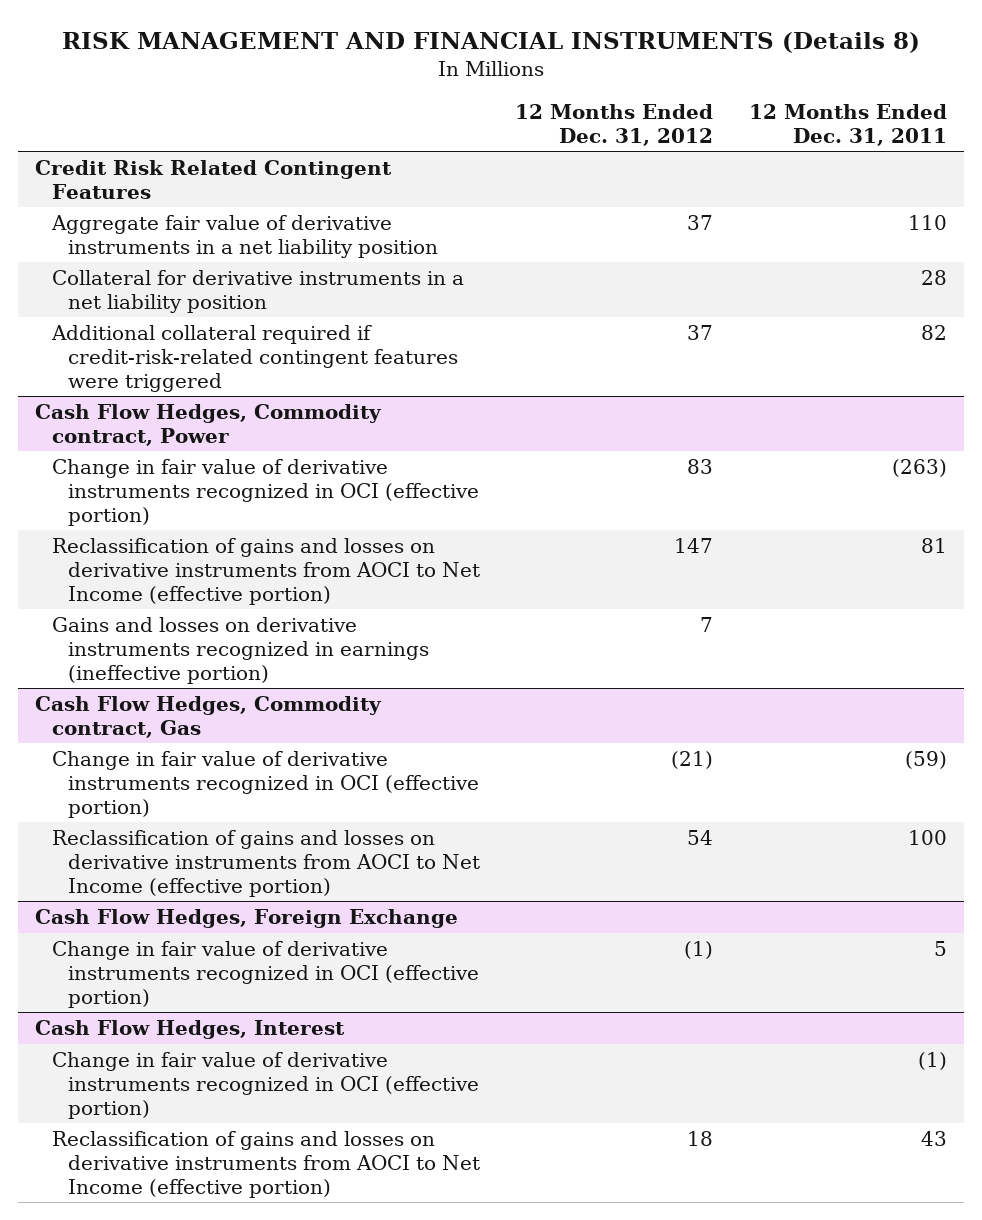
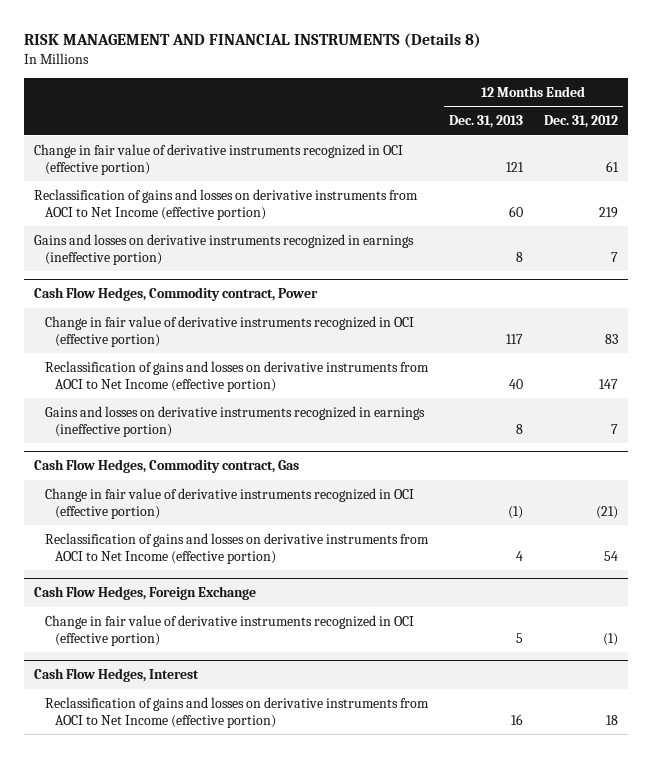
[748,104,947,146] 12 Months Ended Dec. 31, 2011 -> none
none -> [448,115,523,129] Dec. 31, 2013
[35,160,393,199] Credit Risk Related Contingent Features -> none
[50,215,438,258] Aggregate fair value of derivative instruments in a net liability position -> none
[51,270,464,313] Collateral for derivative instruments in a net liability position -> none
[50,325,458,392] Additional collateral required if credit-risk-related contingent features were triggered -> none
none -> [34,143,404,175] Change in fair value of derivative instruments recognized in OCI (effective portion)
none -> [34,188,419,220] Reclassification of gains and losses on derivative instruments from AOCI to Net Income (effective portion)
none -> [34,233,415,265] Gains and losses on derivative instruments recognized in earnings (ineffective portion)
[51,1052,479,1119] Change in fair value of derivative instruments recognized in OCI (effective portion) -> none

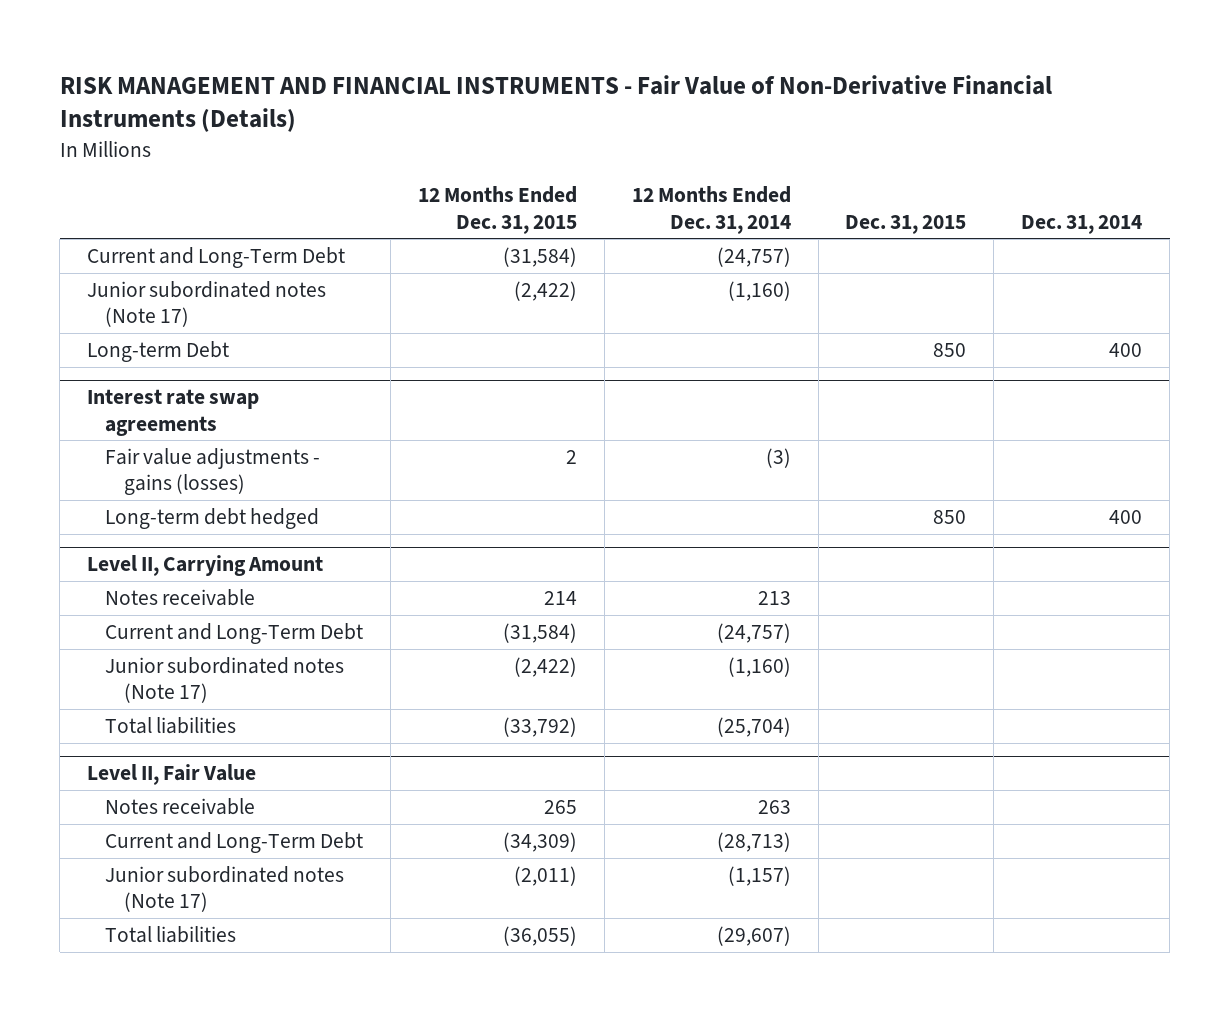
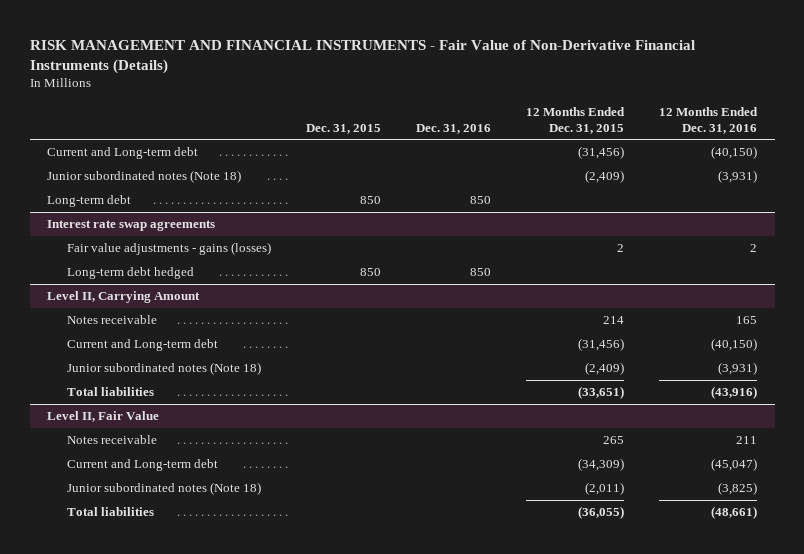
[631,186,791,234] 12 Months Ended Dec. 31, 2014 -> none
[1021,214,1143,234] Dec. 31, 2014 -> none
none -> [415,123,491,134] Dec. 31, 2016
none -> [659,107,759,134] 12 Months Ended Dec. 31, 2016
[87,247,346,269] Current and Long-Term Debt -> [47,147,199,160] Current and Long-term debt
[503,247,578,268] (31,584) -> [578,146,625,160] (31,456)
[87,281,327,328] Junior subordinated notes (Note 17) -> [47,170,242,184] Junior subordinated notes (Note 18)
[514,281,578,302] (2,422) -> [585,170,625,184] (2,409)
[87,341,230,363] Long-term Debt -> [47,195,132,208] Long-term debt
[105,623,364,645] Current and Long-Term Debt -> [66,339,218,352] Current and Long-term debt
[503,623,578,644] (31,584) -> [578,338,625,352] (31,456)
[105,657,345,704] Junior subordinated notes (Note 17) -> [66,362,261,376] Junior subordinated notes (Note 18)
[514,657,578,678] (2,422) -> [585,362,625,376] (2,409)
[503,717,578,738] (33,792) -> [578,386,625,400] (33,651)
[105,832,364,854] Current and Long-Term Debt -> [66,459,218,472] Current and Long-term debt
[105,866,345,913] Junior subordinated notes (Note 17) -> [66,482,261,496] Junior subordinated notes (Note 18)

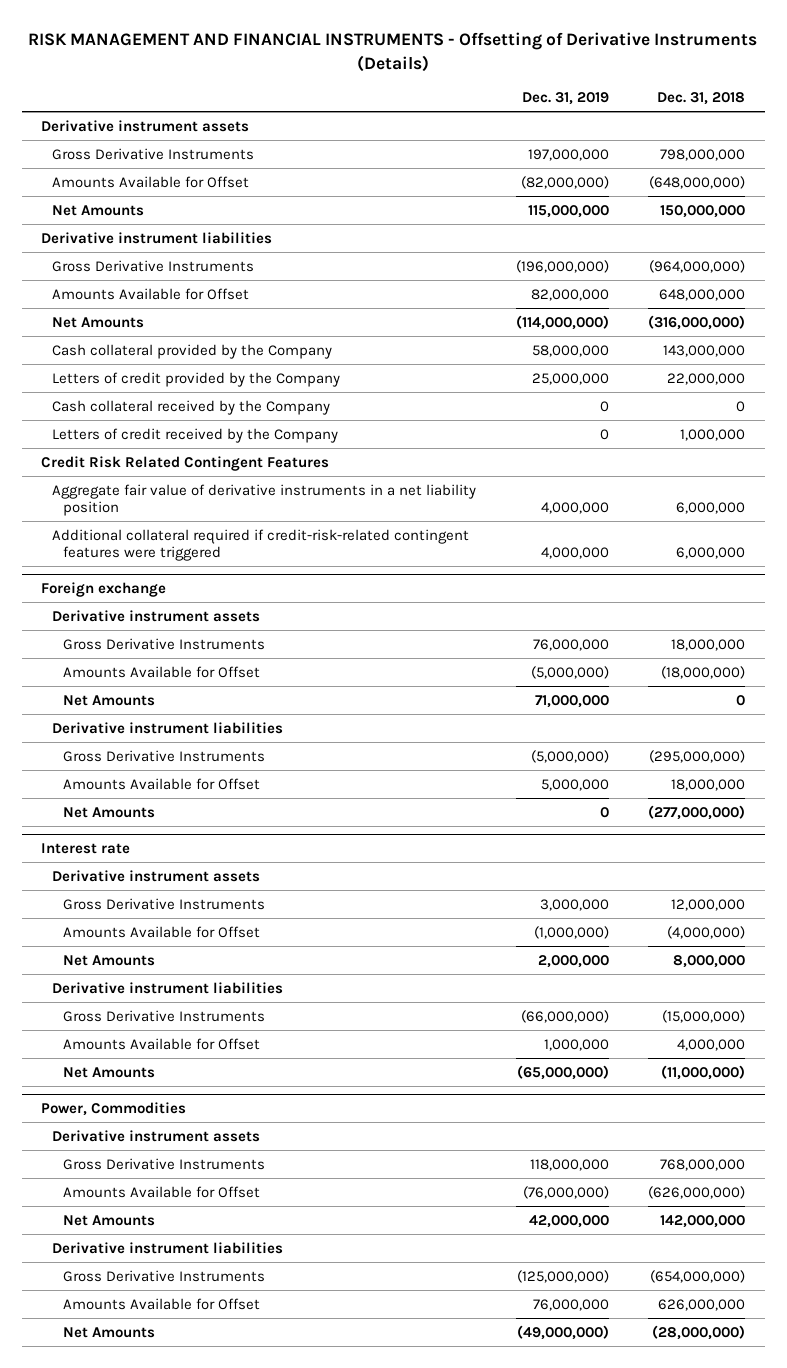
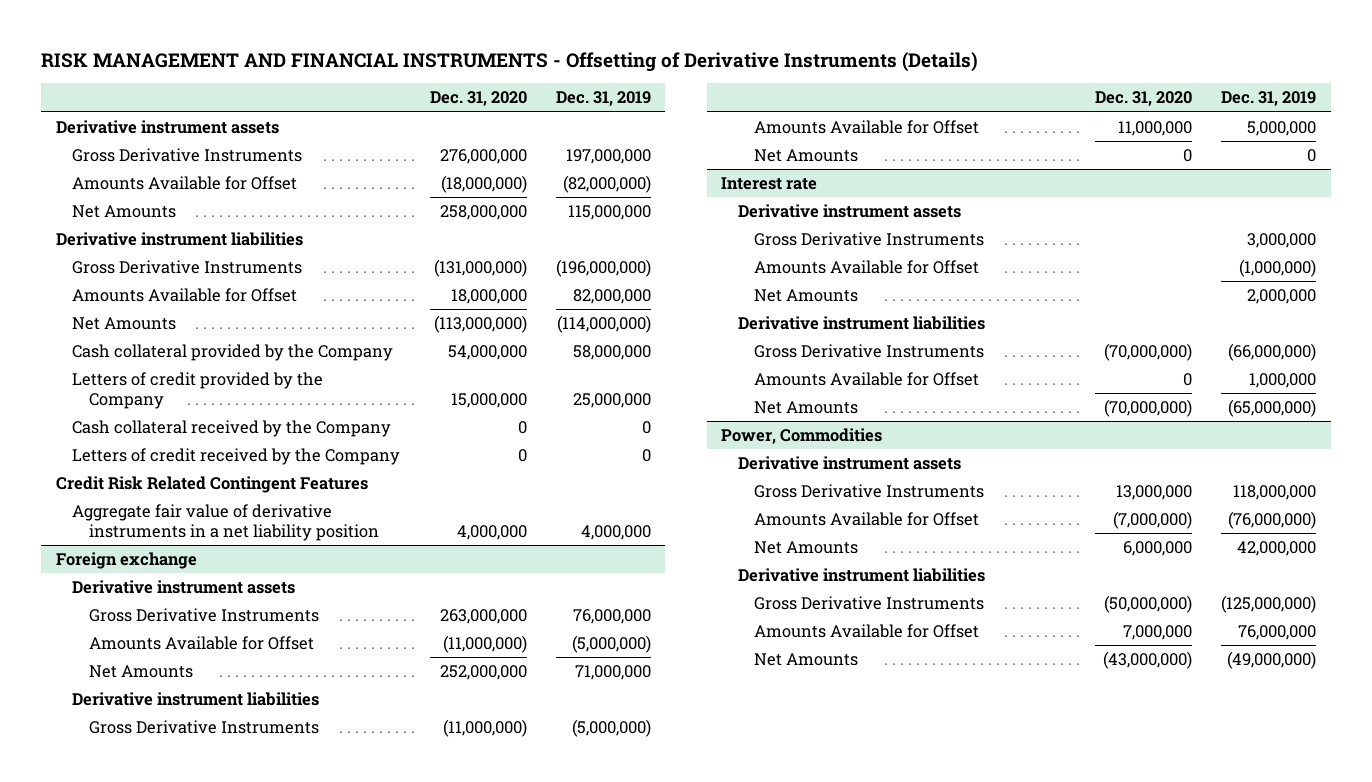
[657,92,746,106] Dec. 31, 2018 -> none
none -> [429,91,527,107] Dec. 31, 2020
[52,528,470,561] Additional collateral required if credit-risk-related contingent features were triggered -> none

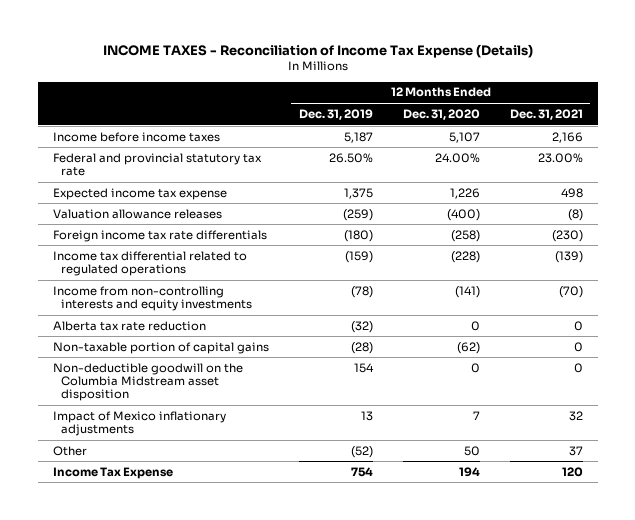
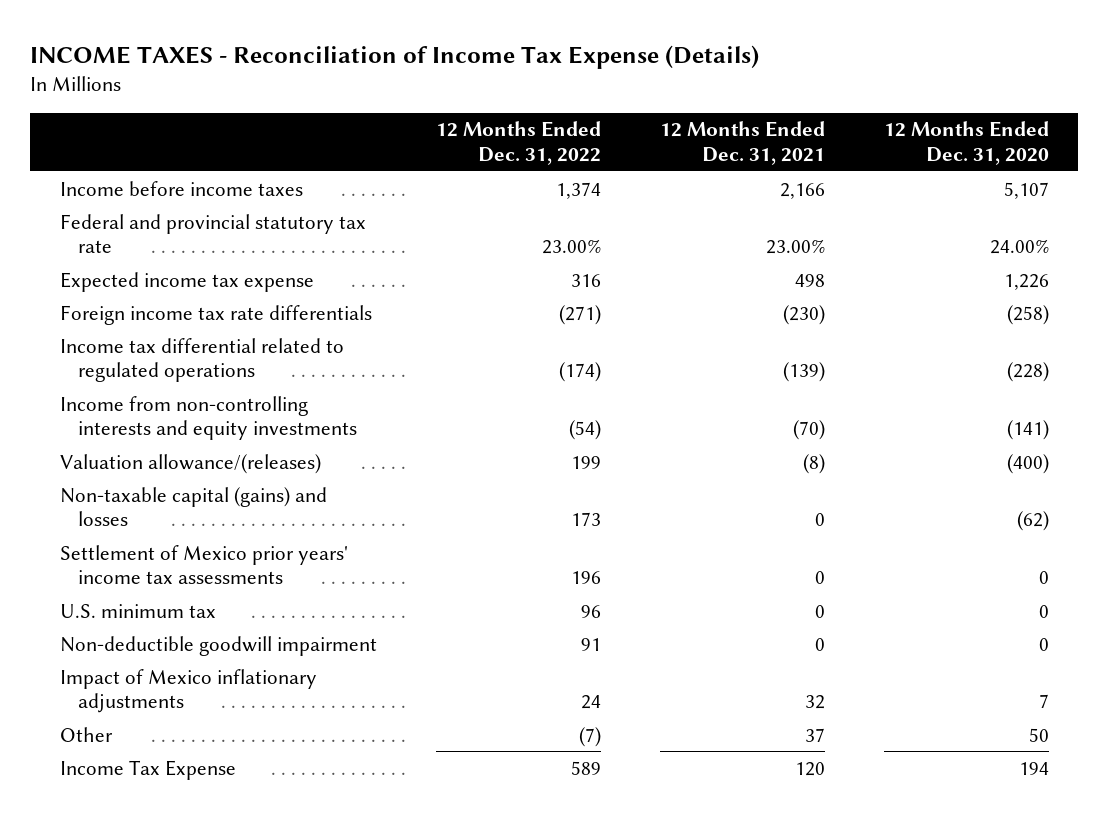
[298,108,373,120] Dec. 31, 2019 -> none
none -> [435,121,601,165] 12 Months Ended Dec. 31, 2022
[52,208,222,219] Valuation allowance releases -> none
[52,320,206,331] Alberta tax rate reduction -> none
[52,362,243,402] Non-deductible goodwill on the Columbia Midstream asset disposition -> none
none -> [59,453,321,474] Valuation allowance/(releases)
[52,341,269,354] Non-taxable portion of capital gains -> [59,486,327,527] Non-taxable capital (gains) and losses
none -> [59,544,348,585] Settlement of Mexico prior years' income tax assessments
none -> [59,603,216,618] U.S. minimum tax
none -> [59,635,377,656] Non-deductible goodwill impairment

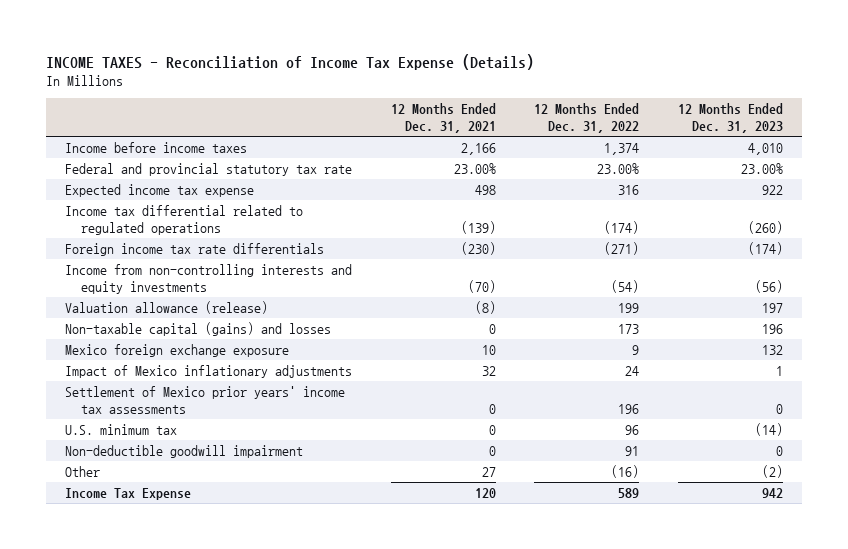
[883,121,1049,165] 12 Months Ended Dec. 31, 2020 -> none
none -> [677,102,783,134] 12 Months Ended Dec. 31, 2023
[59,304,372,325] Foreign income tax rate differentials -> [65,242,325,256] Foreign income tax rate differentials
[59,453,321,474] Valuation allowance/(releases) -> [65,300,269,314] Valuation allowance (release)
none -> [65,343,290,357] Mexico foreign exchange exposure
[59,668,317,714] Impact of Mexico inflationary adjustments -> [65,364,353,378] Impact of Mexico inflationary adjustments
[578,726,601,747] (7) -> [611,464,640,478] (16)
[804,727,825,742] 37 -> [481,466,496,477] 27

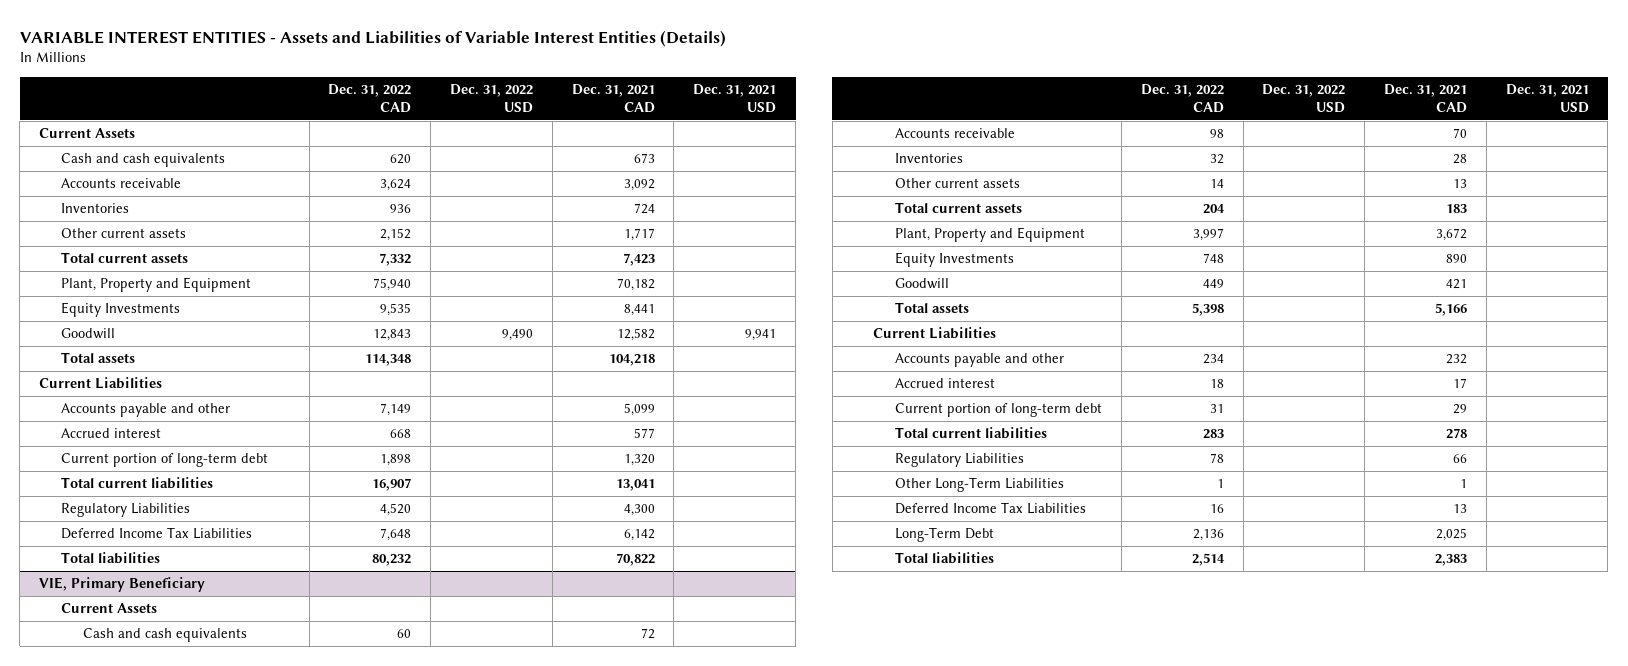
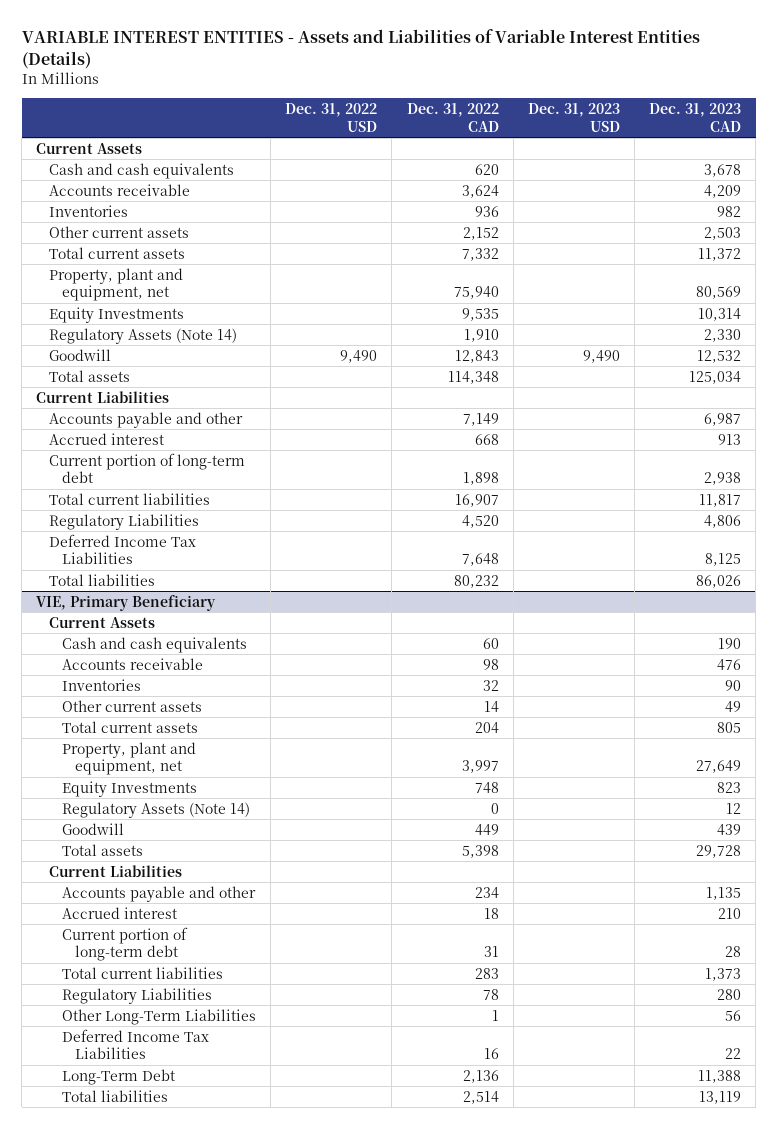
[571,84,655,113] Dec. 31, 2021 CAD -> none
[693,84,777,113] Dec. 31, 2021 USD -> none
none -> [527,103,620,132] Dec. 31, 2023 USD
none -> [648,103,741,132] Dec. 31, 2023 CAD
[60,277,251,293] Plant, Property and Equipment -> [49,267,184,302] Property, plant and equipment, net
none -> [49,327,238,344] Regulatory Assets (Note 14)
[895,227,1086,243] Plant, Property and Equipment -> [62,741,197,776] Property, plant and equipment, net
none -> [62,801,251,818] Regulatory Assets (Note 14)

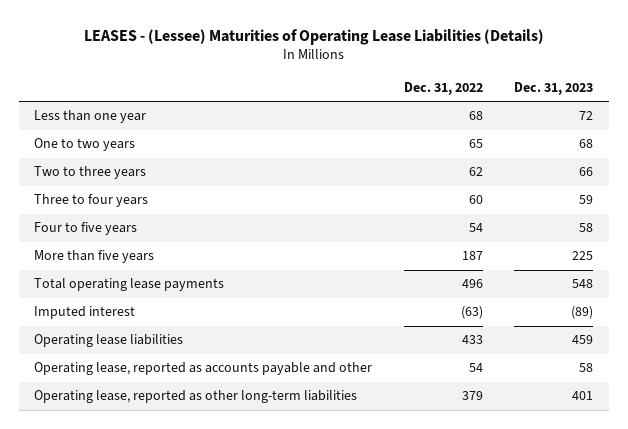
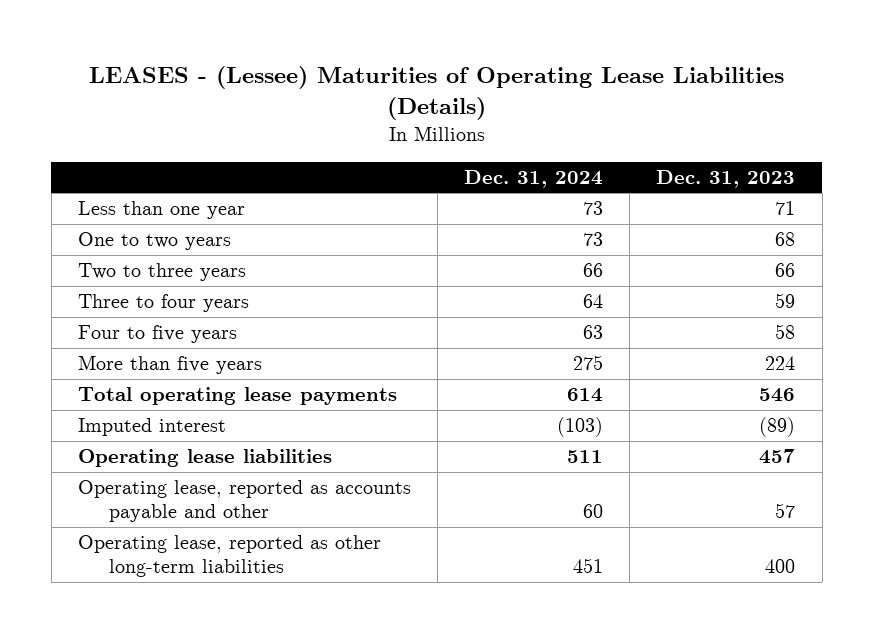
[403,81,483,95] Dec. 31, 2022 -> none
none -> [464,169,604,188] Dec. 31, 2024
[579,111,594,121] 72 -> [775,201,796,216] 71
[572,251,594,261] 225 -> [765,356,796,371] 224
[572,279,594,289] 548 -> [759,388,796,403] 546
[572,335,594,345] 459 -> [759,449,796,465] 457
[579,363,594,373] 58 -> [775,503,796,519] 57
[572,391,594,401] 401 -> [765,559,796,574] 400

